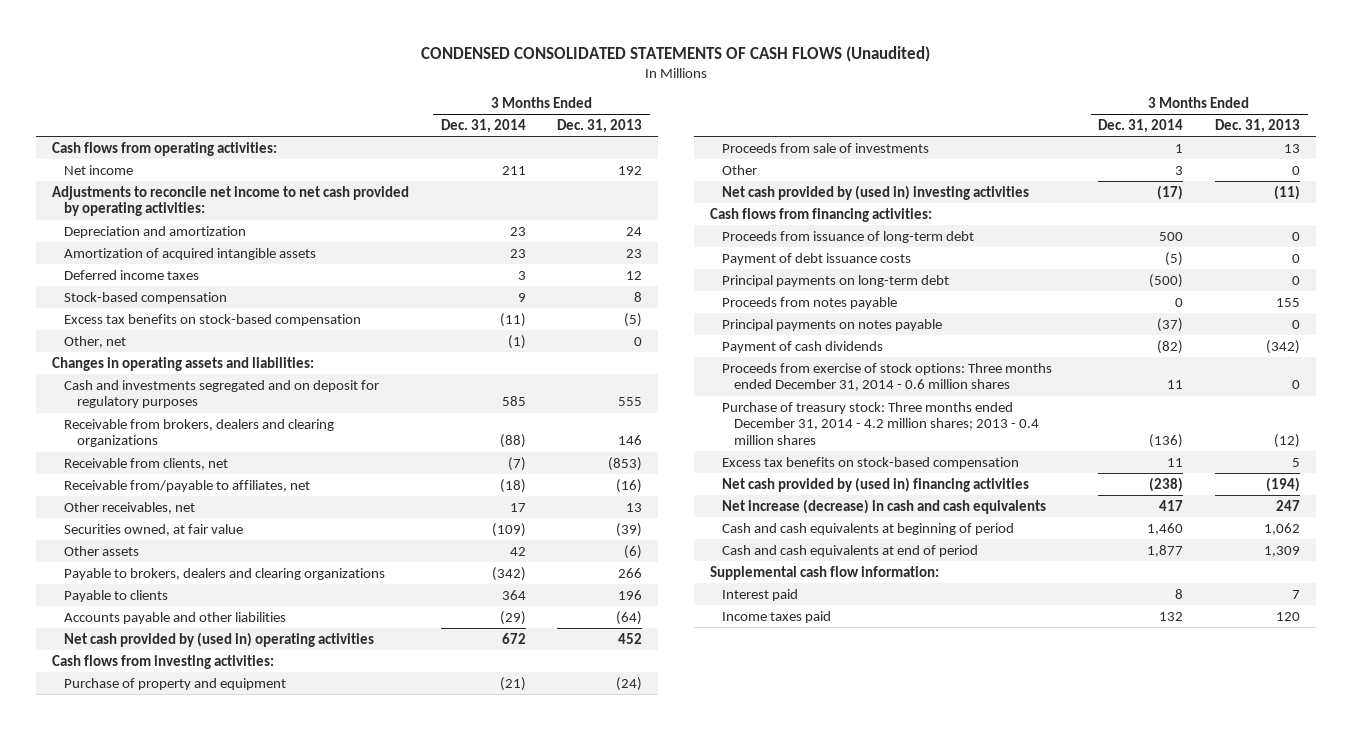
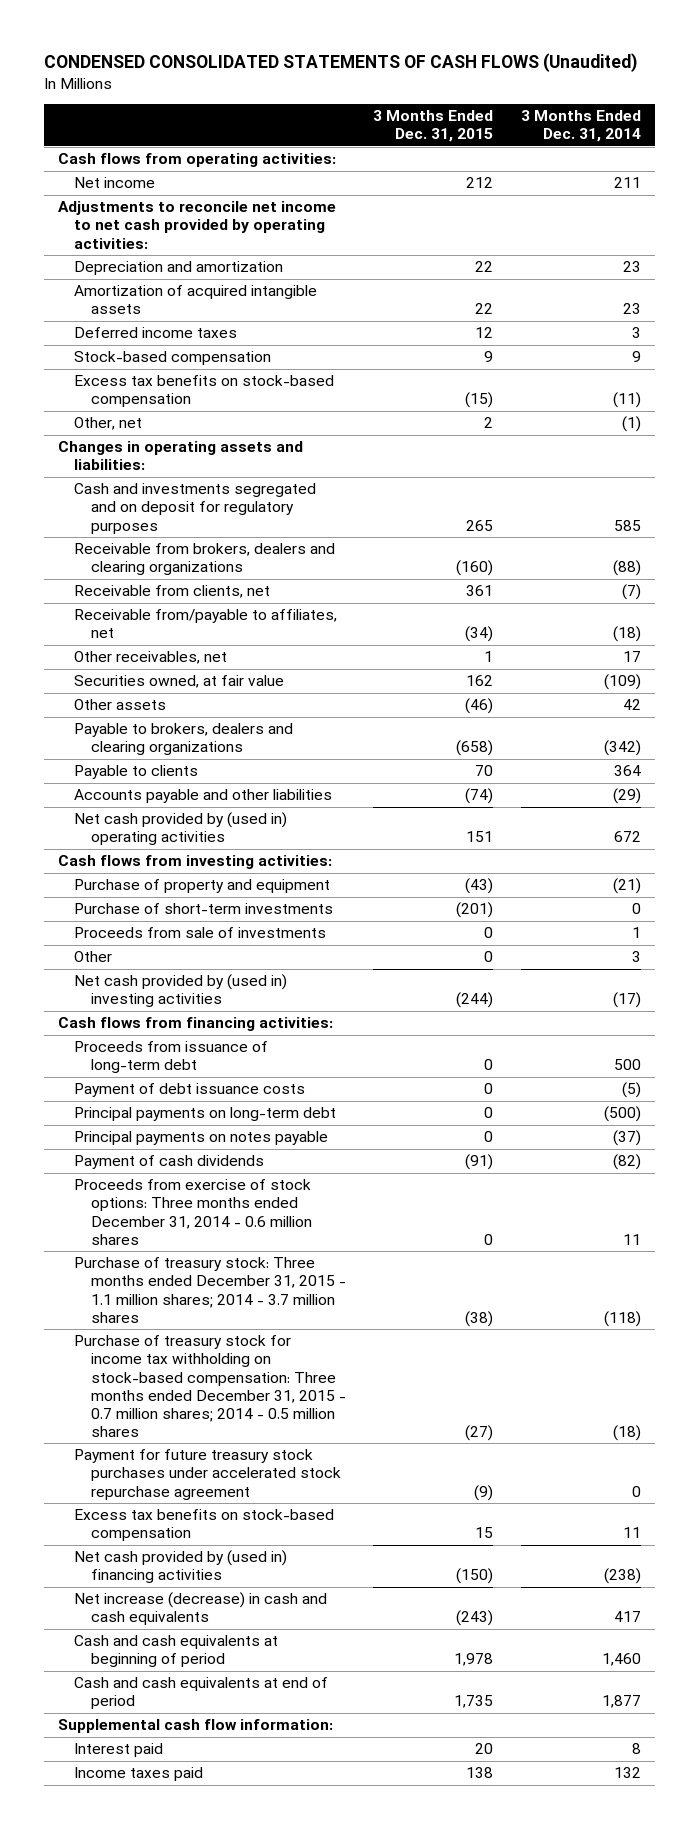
[557,118,643,133] Dec. 31, 2013 -> none
none -> [373,110,494,143] 3 Months Ended Dec. 31, 2015
none -> [74,903,334,915] Purchase of short-term investments
[722,296,898,309] Proceeds from notes payable -> none
[722,401,1040,446] Purchase of treasury stock: Three months ended December 31, 2014 - 4.2 million shares; 2013 - 0.4 million shares -> [74,1257,346,1323] Purchase of treasury stock: Three months ended December 31, 2015 - 1.1 million shares; 2014 - 3.7 million shares
[1149,434,1184,449] (136) -> [604,1310,642,1327] (118)
none -> [74,1335,346,1437] Purchase of treasury stock for income tax withholding on stock-based compensation: Three months ended December 31, 2015 - 0.7 million shares; 2014 - 0.5 million shares
none -> [74,1449,341,1500] Payment for future treasury stock purchases under accelerated stock repurchase agreement

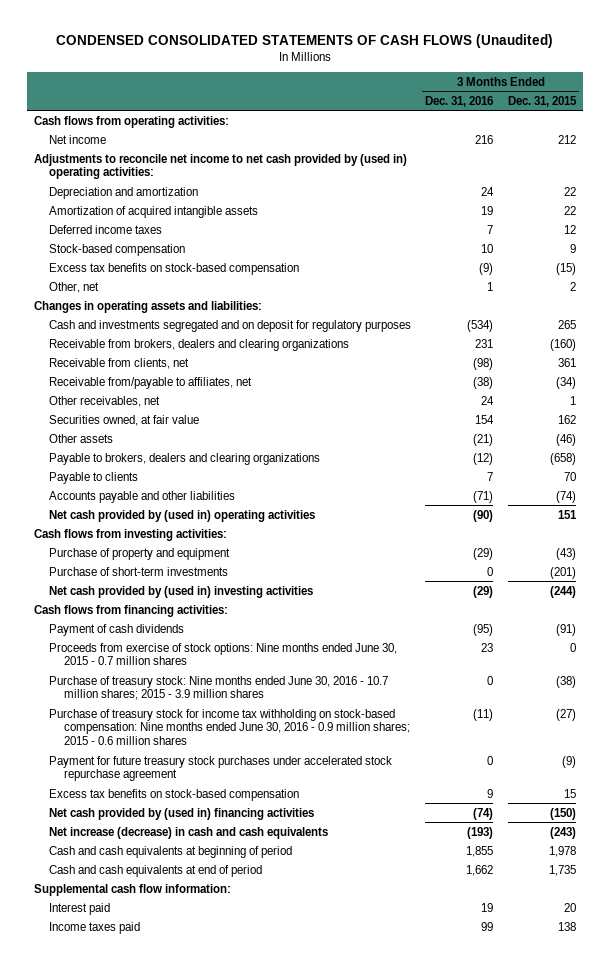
[521,110,642,143] 3 Months Ended Dec. 31, 2014 -> none
none -> [425,95,494,107] Dec. 31, 2016
[58,201,337,249] Adjustments to reconcile net income to net cash provided by operating activities: -> [33,153,407,180] Adjustments to reconcile net income to net cash provided by (used in) operating activities:
[74,927,327,939] Proceeds from sale of investments -> none
[74,951,113,963] Other -> none
[74,1041,269,1074] Proceeds from issuance of long-term debt -> none
[74,1083,306,1098] Payment of debt issuance costs -> none
[74,1107,337,1122] Principal payments on long-term debt -> none
[74,1131,329,1146] Principal payments on notes payable -> none
[74,1179,312,1245] Proceeds from exercise of stock options: Three months ended December 31, 2014 - 0.6 million shares -> [48,642,397,666] Proceeds from exercise of stock options: Nine months ended June 30, 2015 - 0.7 million shares
[74,1257,346,1323] Purchase of treasury stock: Three months ended December 31, 2015 - 1.1 million shares; 2014 - 3.7 million shares -> [48,675,388,701] Purchase of treasury stock: Nine months ended June 30, 2016 - 10.7 million shares; 2015 - 3.9 million shares
[74,1335,346,1437] Purchase of treasury stock for income tax withholding on stock-based compensation: Three months ended December 31, 2015 - 0.7 million shares; 2014 - 0.5 million shares -> [48,708,410,746] Purchase of treasury stock for income tax withholding on stock-based compensation: Nine months ended June 30, 2016 - 0.9 million shares; 2015 - 0.6 million shares

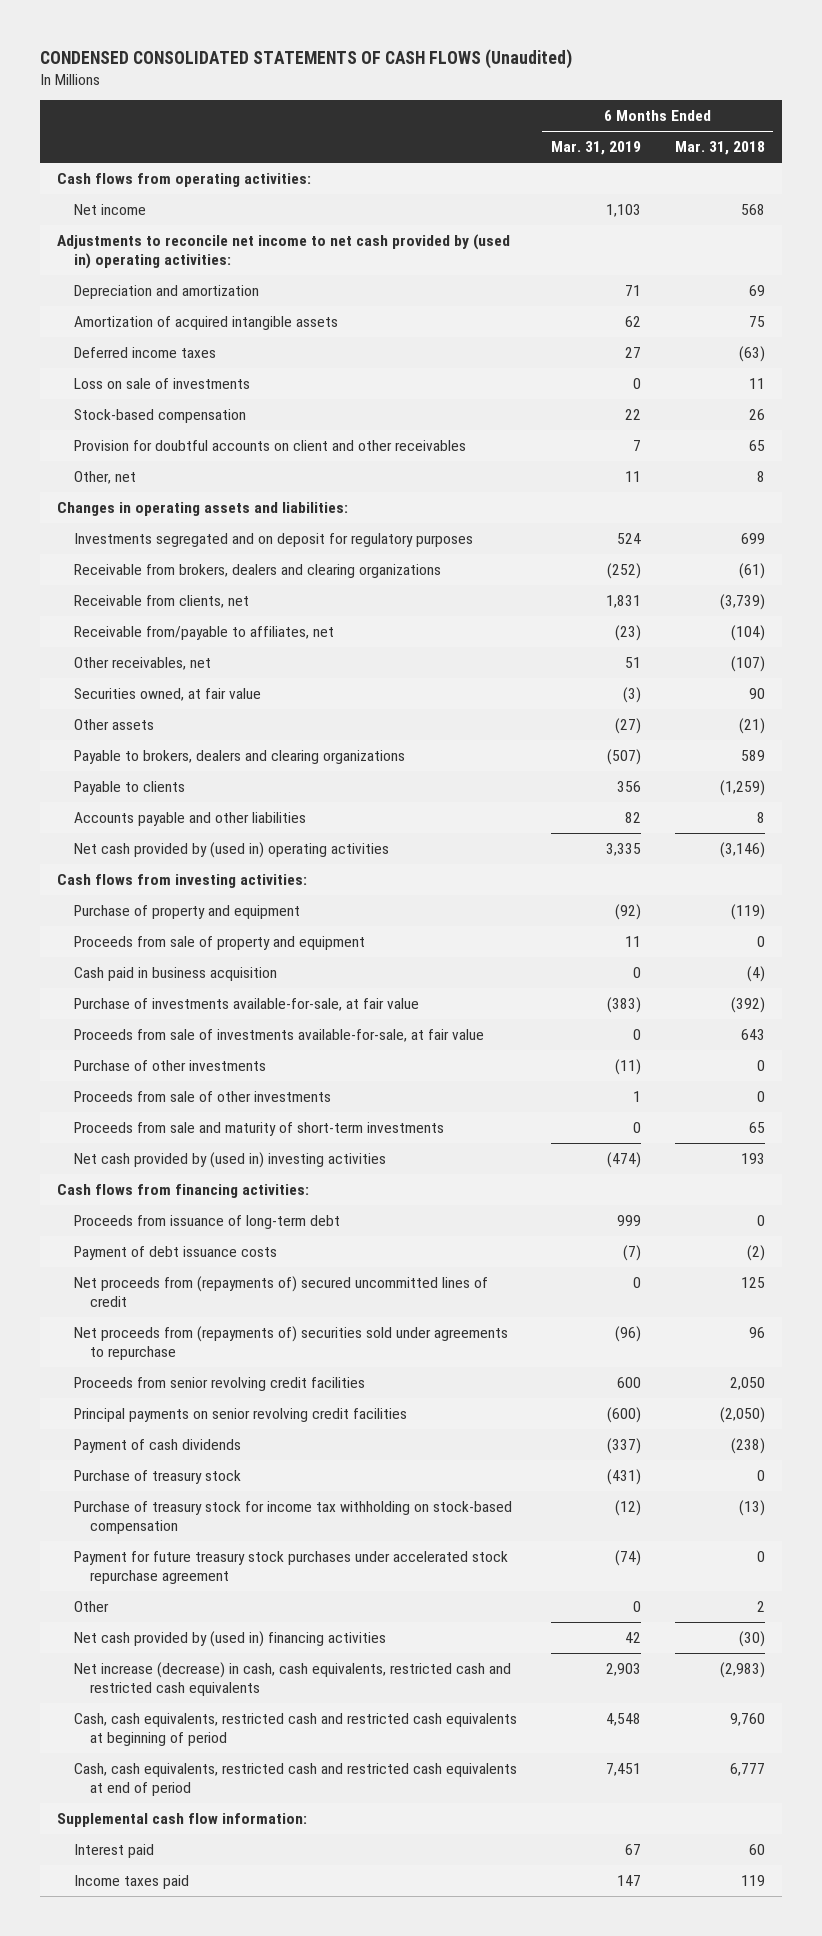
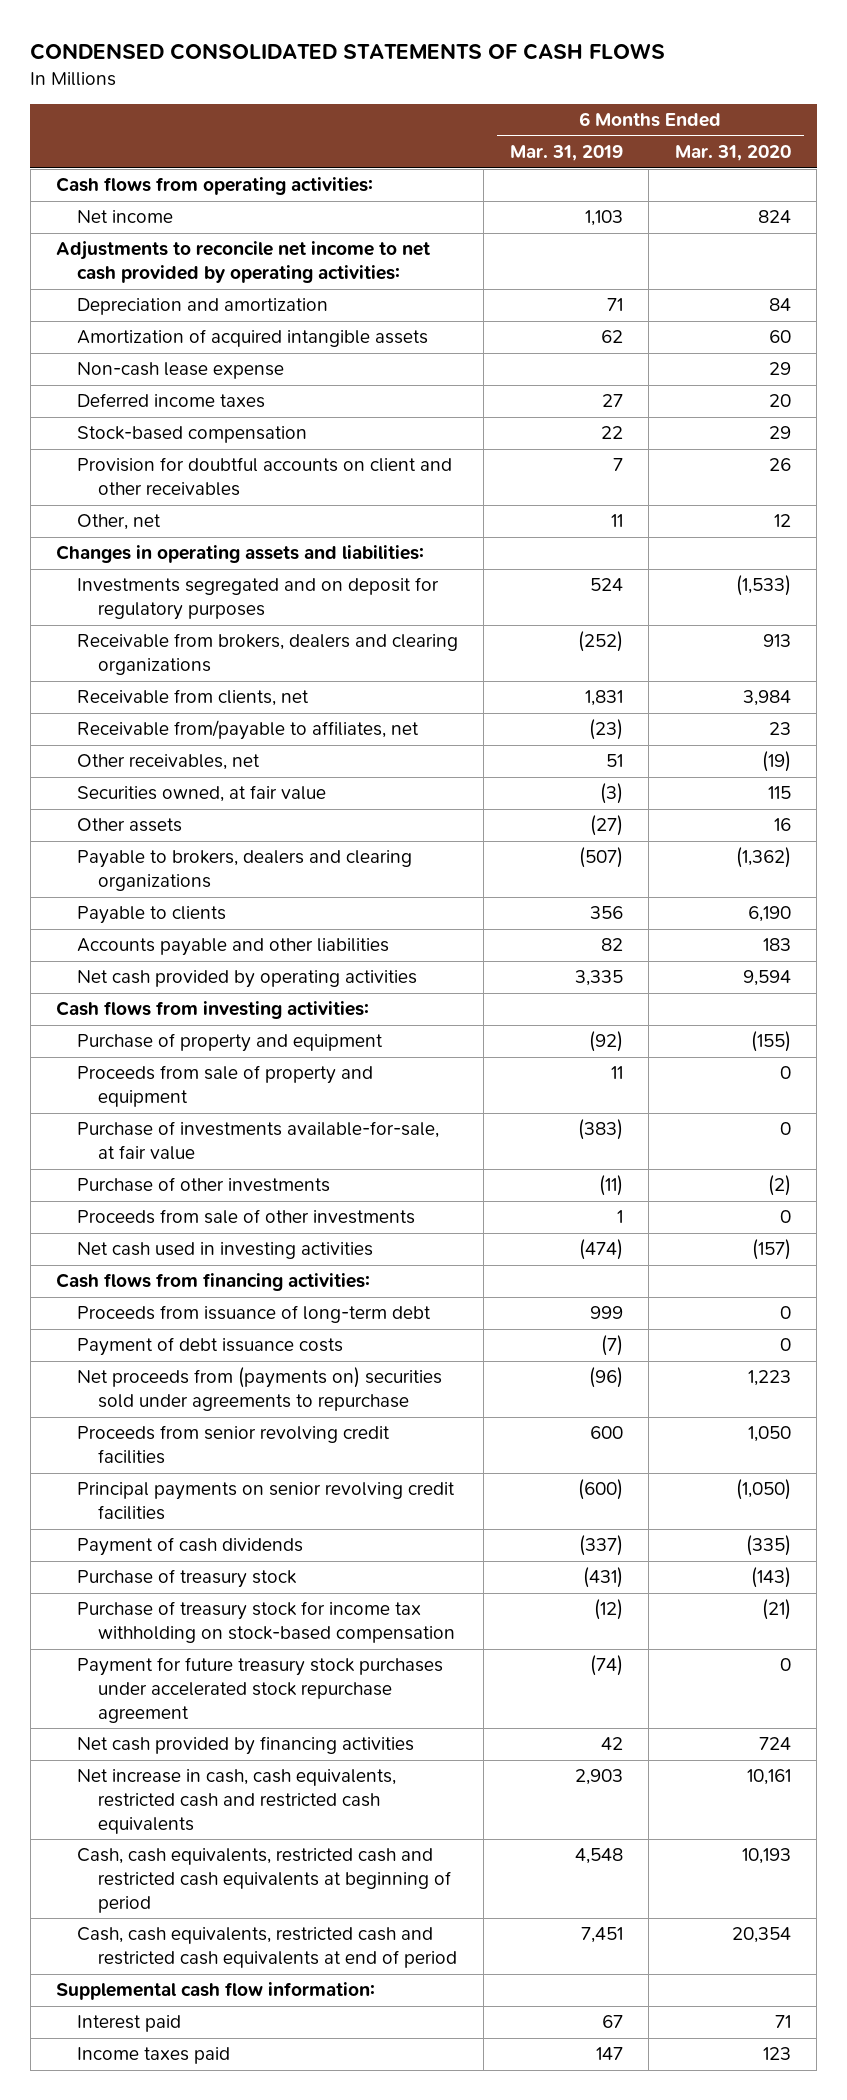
[40,49,573,70] CONDENSED CONSOLIDATED STATEMENTS OF CASH FLOWS (Unaudited) -> [30,43,666,61] CONDENSED CONSOLIDATED STATEMENTS OF CASH FLOWS
[674,141,765,156] Mar. 31, 2018 -> none
none -> [674,144,791,161] Mar. 31, 2020
[57,233,511,270] Adjustments to reconcile net income to net cash provided by (used in) operating activities: -> [56,241,431,283] Adjustments to reconcile net income to net cash provided by operating activities:
none -> [76,362,284,380] Non-cash lease expense
[73,377,250,389] Loss on sale of investments -> none
[73,841,389,858] Net cash provided by (used in) operating activities -> [76,970,417,989] Net cash provided by operating activities
[73,966,277,981] Cash paid in business acquisition -> none
[73,1028,484,1042] Proceeds from sale of investments available-for-sale, at fair value -> none
[73,1121,444,1136] Proceeds from sale and maturity of short-term investments -> none
[73,1151,386,1168] Net cash provided by (used in) investing activities -> [76,1242,373,1260] Net cash used in investing activities
[73,1275,488,1308] Net proceeds from (repayments of) secured uncommitted lines of credit -> none
[73,1325,508,1361] Net proceeds from (repayments of) securities sold under agreements to repurchase -> [76,1367,442,1411] Net proceeds from (payments on) securities sold under agreements to repurchase
[73,1600,109,1612] Other -> none
[73,1630,386,1647] Net cash provided by (used in) financing activities -> [76,1736,414,1756] Net cash provided by financing activities
[73,1661,511,1697] Net increase (decrease) in cash, cash equivalents, restricted cash and restricted cash equivalents -> [76,1769,396,1834] Net increase in cash, cash equivalents, restricted cash and restricted cash equivalents

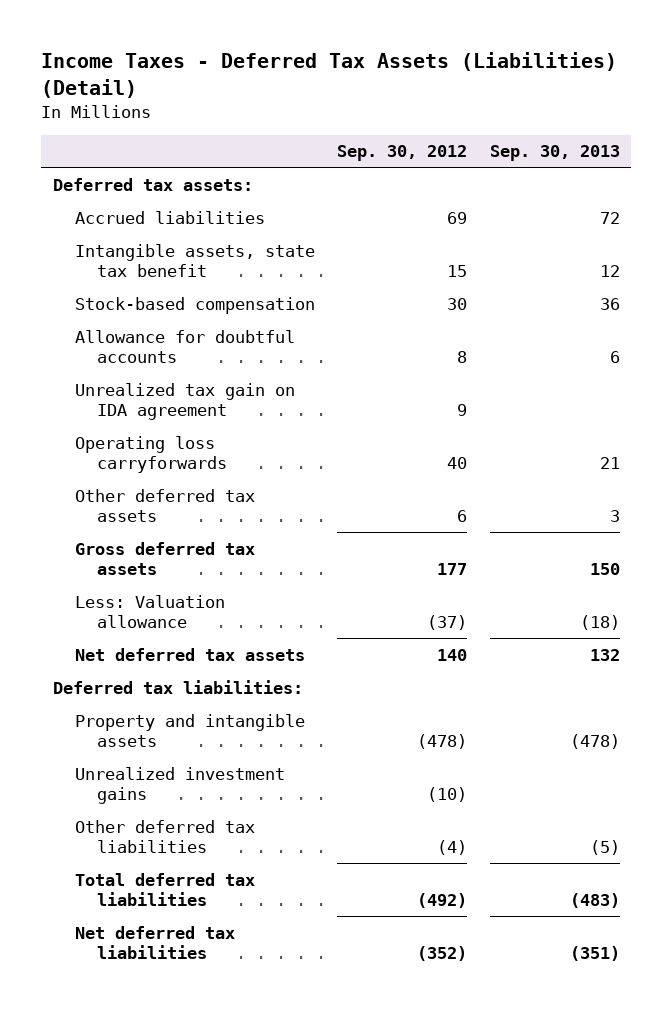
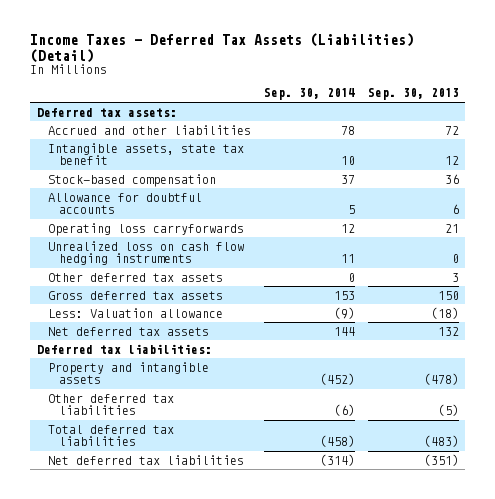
[337,145,468,162] Sep. 30, 2012 -> none
none -> [263,88,355,101] Sep. 30, 2014
[74,210,265,224] Accrued liabilities -> [47,124,251,135] Accrued and other liabilities
[74,382,295,420] Unrealized tax gain on IDA agreement -> none
none -> [47,240,244,266] Unrealized loss on cash flow hedging instruments
[74,766,285,804] Unrealized investment gains -> none

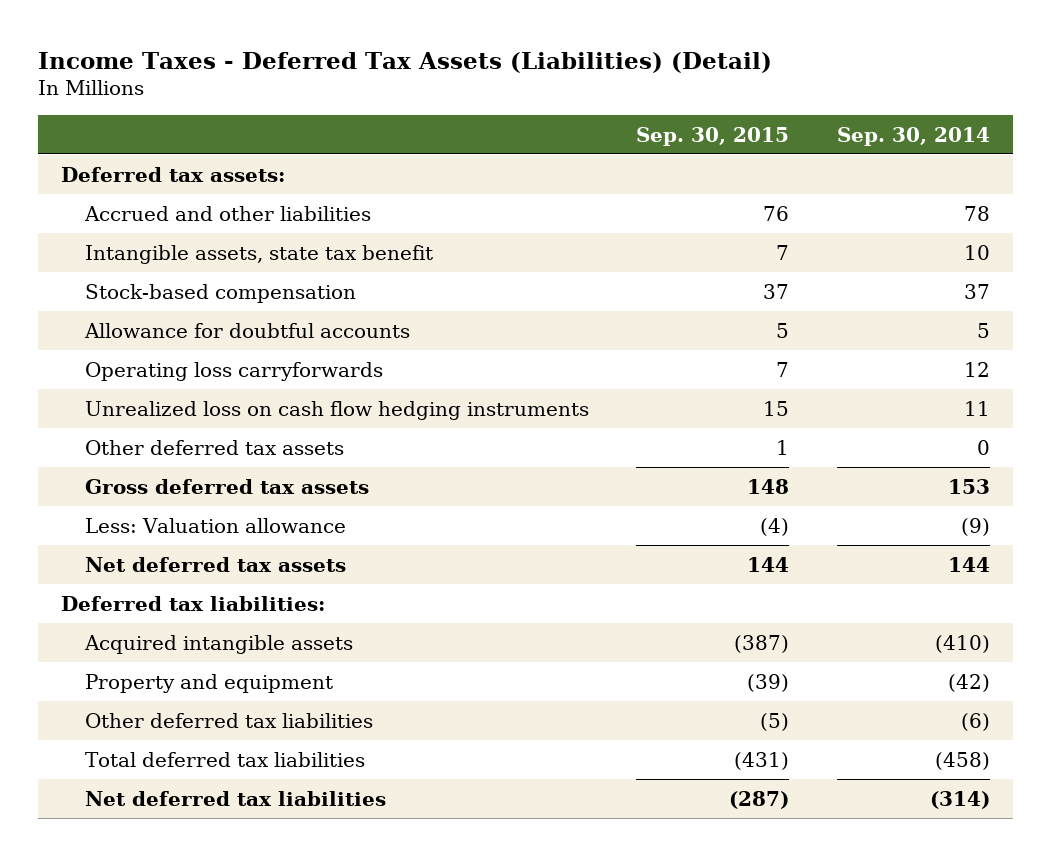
[367,88,459,101] Sep. 30, 2013 -> none
none -> [636,126,790,146] Sep. 30, 2015
none -> [83,634,353,654] Acquired intangible assets
[47,361,209,385] Property and intangible assets -> [84,673,333,693] Property and equipment
[319,373,355,386] (452) -> [947,673,990,692] (42)

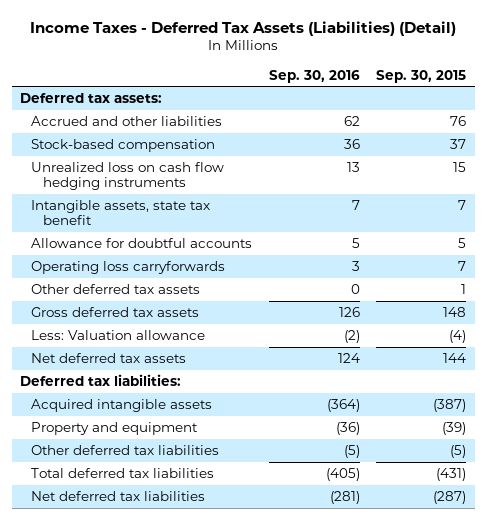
[836,126,990,146] Sep. 30, 2014 -> none
none -> [268,69,360,83] Sep. 30, 2016
[84,400,589,420] Unrealized loss on cash flow hedging instruments -> [31,161,225,191] Unrealized loss on cash flow hedging instruments
[84,244,433,264] Intangible assets, state tax benefit -> [31,199,211,226] Intangible assets, state tax benefit

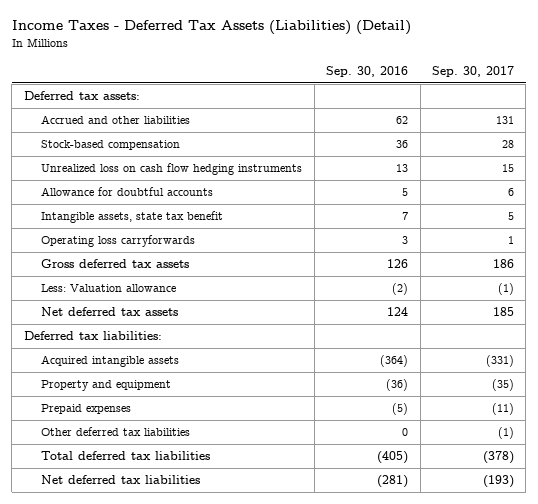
[376,69,467,83] Sep. 30, 2015 -> none
none -> [431,65,514,77] Sep. 30, 2017
[31,199,211,226] Intangible assets, state tax benefit -> [41,211,224,224] Intangible assets, state tax benefit
[31,283,201,294] Other deferred tax assets -> none
none -> [41,404,132,415] Prepaid expenses
[343,444,360,458] (5) -> [402,428,409,437] 0

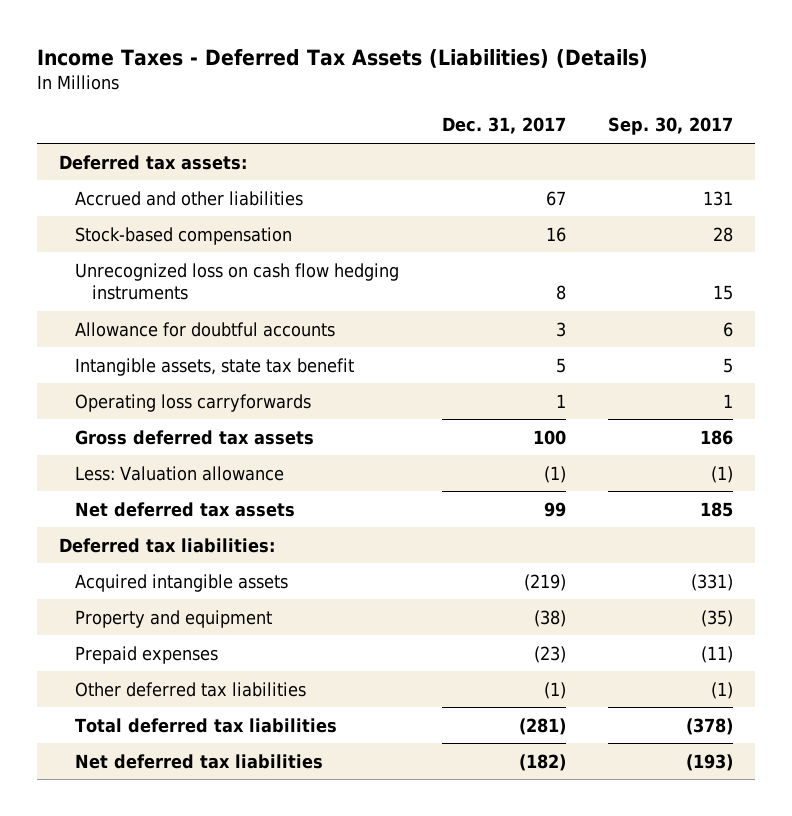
[11,20,411,36] Income Taxes - Deferred Tax Assets (Liabilities) (Detail) -> [37,48,649,68] Income Taxes - Deferred Tax Assets (Liabilities) (Details)
[326,65,409,77] Sep. 30, 2016 -> none
none -> [441,117,566,135] Dec. 31, 2017
[41,163,303,176] Unrealized loss on cash flow hedging instruments -> [75,262,400,301] Unrecognized loss on cash flow hedging instruments

